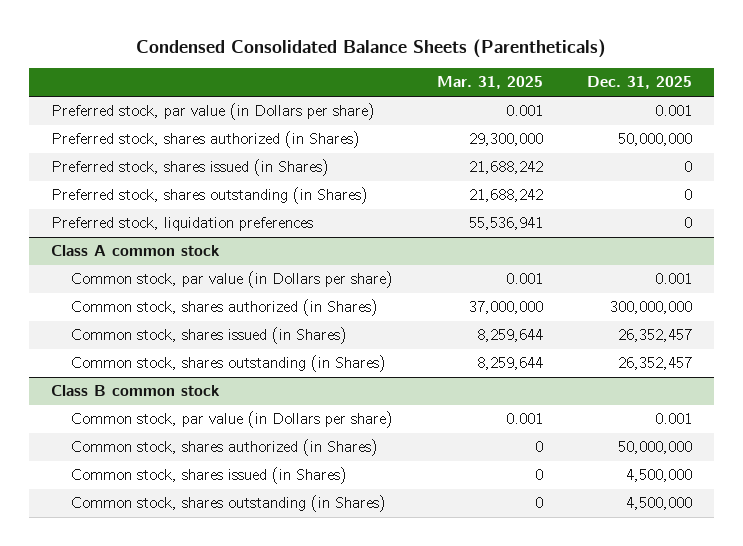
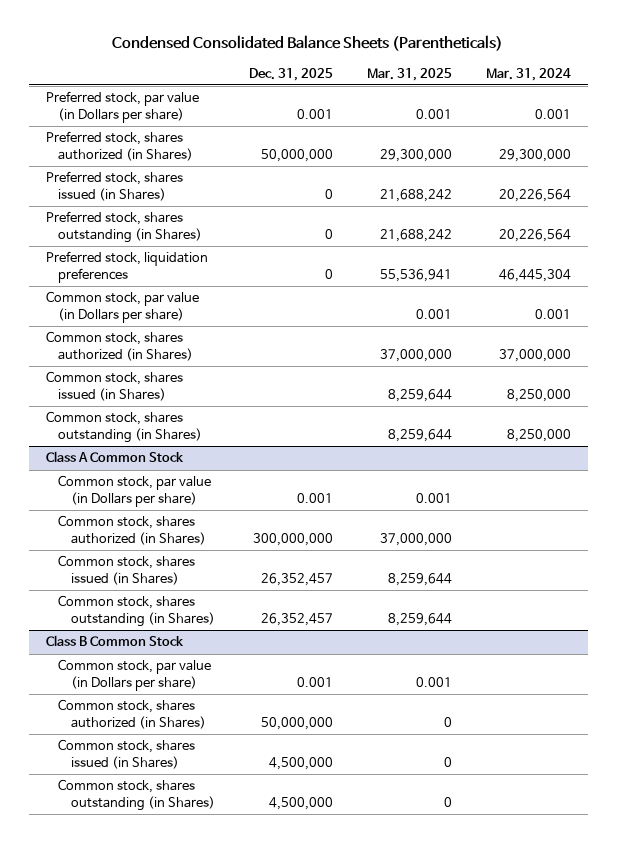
none -> [486,67,572,81] Mar. 31, 2024
none -> [45,291,199,323] Common stock, par value (in Dollars per share)
none -> [45,331,194,361] Common stock, shares authorized (in Shares)
none -> [45,371,183,401] Common stock, shares issued (in Shares)
none -> [45,411,203,443] Common stock, shares outstanding (in Shares)
[50,245,220,257] Class A common stock -> [45,451,184,463] Class A Common Stock
[50,385,220,397] Class B common stock -> [45,635,184,647] Class B Common Stock

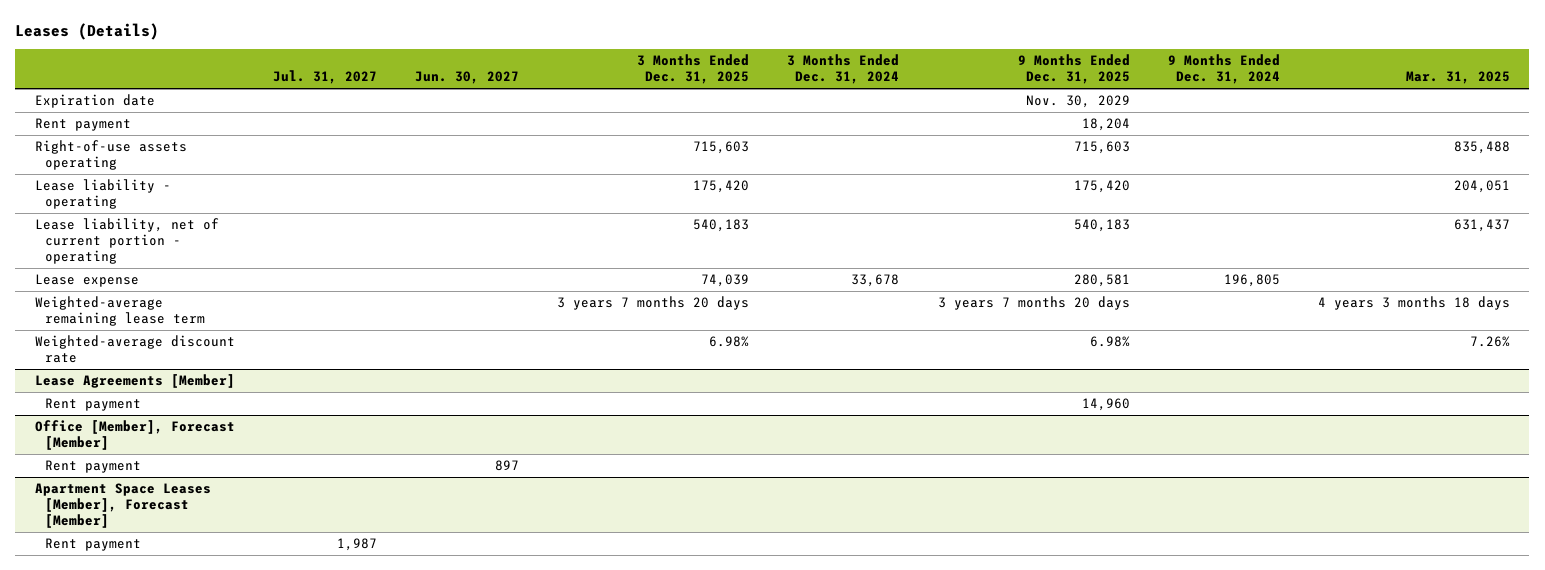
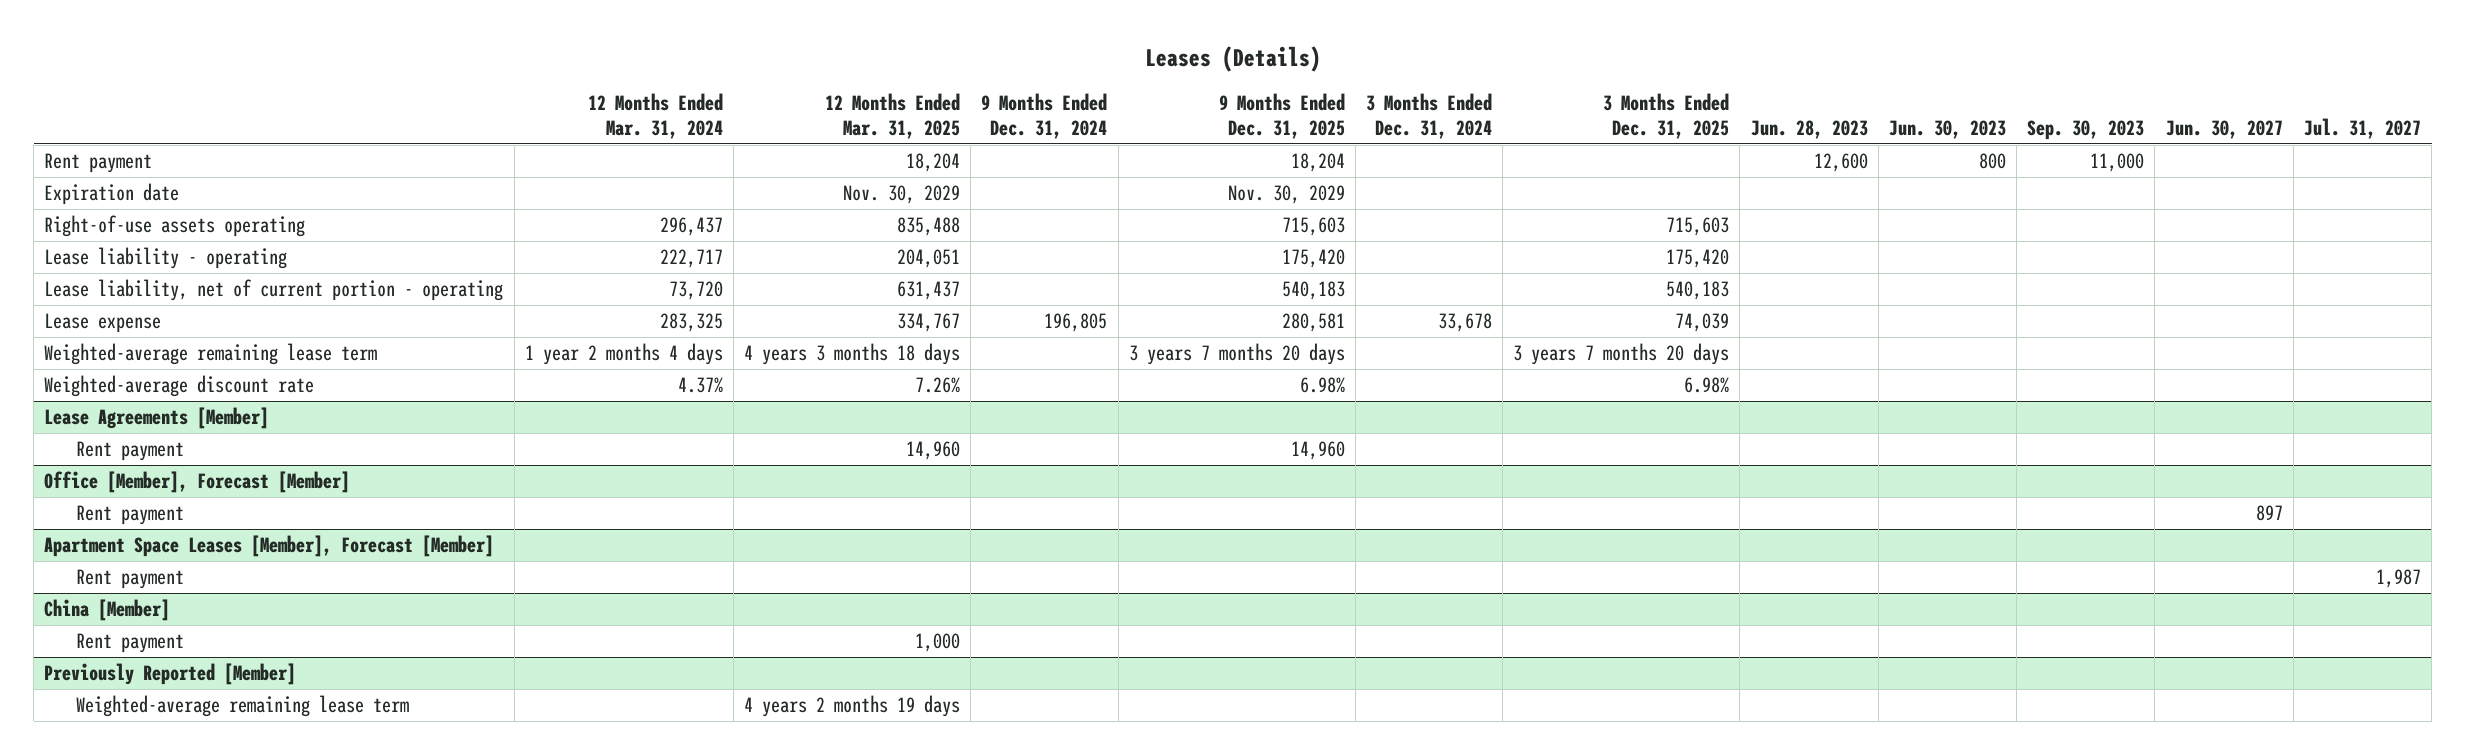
[1406,71,1511,85] Mar. 31, 2025 -> none
none -> [587,93,723,139] 12 Months Ended Mar. 31, 2024
none -> [825,93,961,139] 12 Months Ended Mar. 31, 2025
none -> [1750,119,1868,139] Jun. 28, 2023
none -> [1888,119,2006,139] Jun. 30, 2023
none -> [2027,119,2145,140] Sep. 30, 2023
[34,94,155,109] Expiration date -> [44,183,180,206] Expiration date
none -> [44,599,171,622] China [Member]
none -> [75,633,184,654] Rent payment
none -> [44,663,297,686] Previously Reported [Member]
none -> [75,695,409,718] Weighted-average remaining lease term

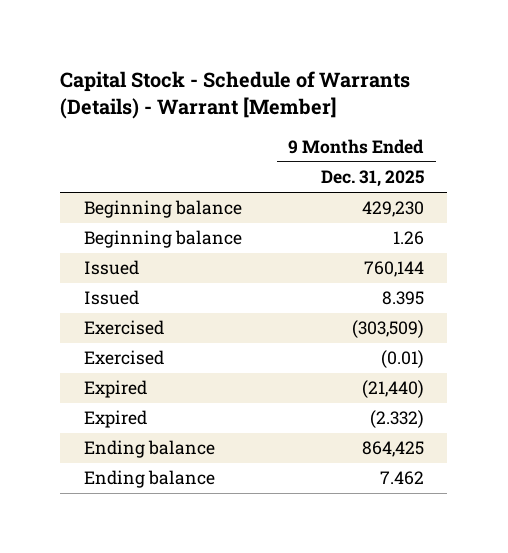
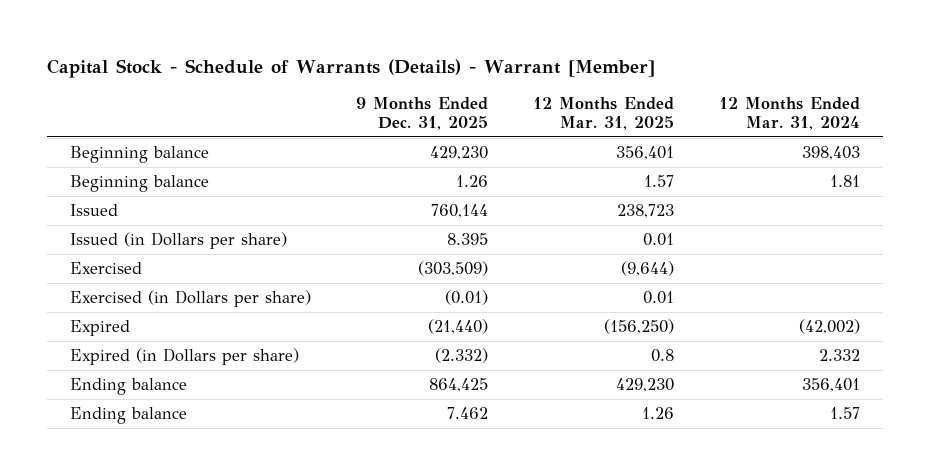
none -> [532,96,674,131] 12 Months Ended Mar. 31, 2025
none -> [719,96,861,131] 12 Months Ended Mar. 31, 2024
[83,290,139,306] Issued -> [69,231,287,249] Issued (in Dollars per share)
[83,350,164,366] Exercised -> [69,289,311,307] Exercised (in Dollars per share)
[83,410,147,429] Expired -> [69,347,299,365] Expired (in Dollars per share)

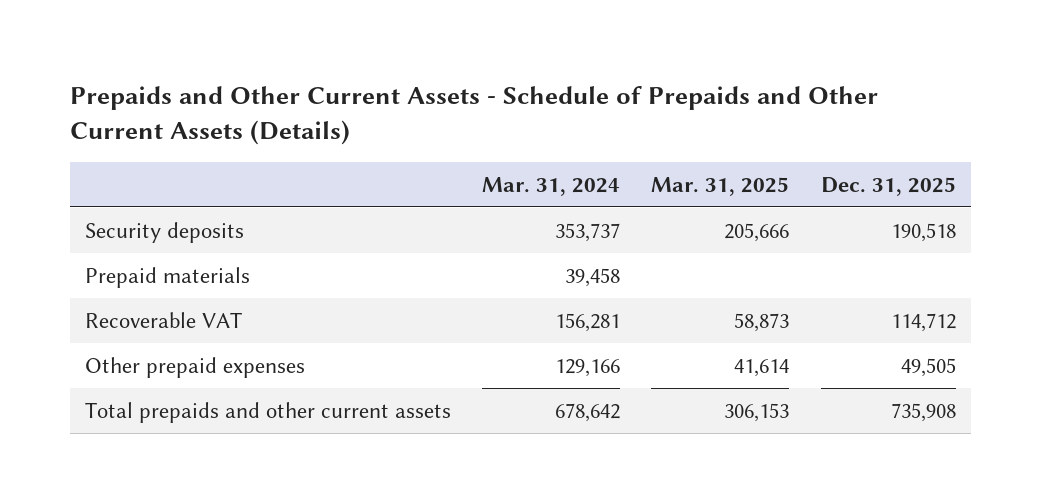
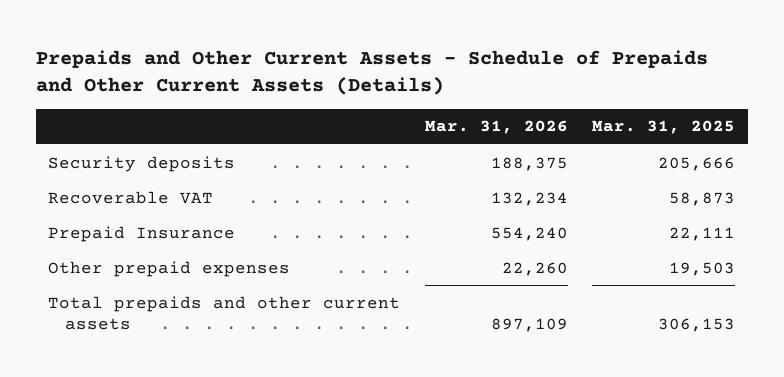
[482,176,621,196] Mar. 31, 2024 -> none
[820,176,956,196] Dec. 31, 2025 -> none
none -> [424,120,568,135] Mar. 31, 2026
[85,266,251,288] Prepaid materials -> none
none -> [48,225,236,242] Prepaid Insurance
[734,358,790,377] 41,614 -> [669,261,736,276] 19,503

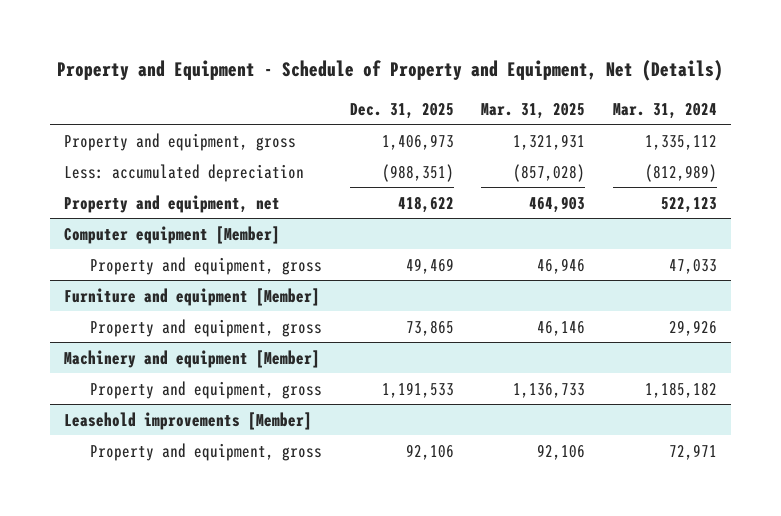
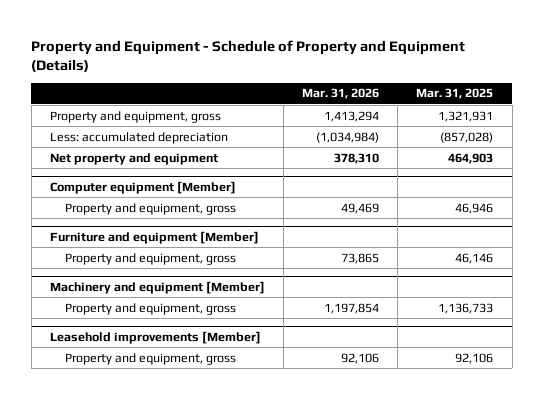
[57,60,724,82] Property and Equipment - Schedule of Property and Equipment, Net (Details) -> [31,39,466,73] Property and Equipment - Schedule of Property and Equipment (Details)
[349,102,454,119] Dec. 31, 2025 -> none
[612,102,717,119] Mar. 31, 2024 -> none
none -> [302,88,380,100] Mar. 31, 2026
[63,194,280,213] Property and equipment, net -> [49,152,218,165] Net property and equipment

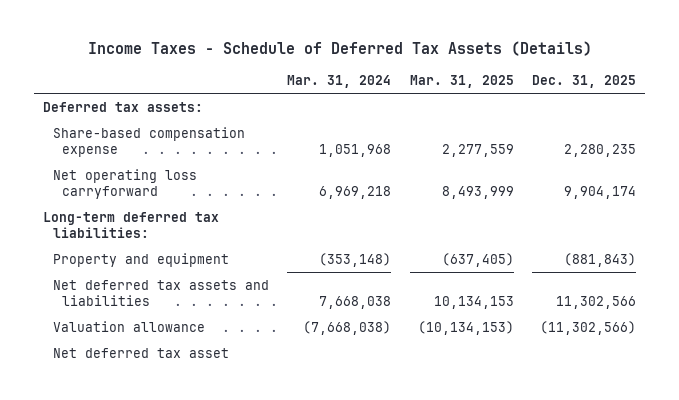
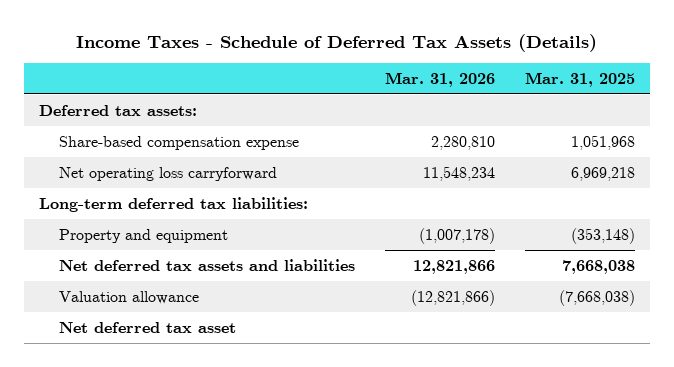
[287,74,392,88] Mar. 31, 2024 -> none
[532,74,637,88] Dec. 31, 2025 -> none
none -> [385,71,496,87] Mar. 31, 2026
[441,144,514,158] 2,277,559 -> [570,134,635,150] 1,051,968
[441,186,514,200] 8,493,999 -> [570,166,635,181] 6,969,218
[441,252,514,267] (637,405) -> [570,227,635,244] (353,148)
[433,296,514,310] 10,134,153 -> [561,259,635,274] 7,668,038
[417,320,514,335] (10,134,153) -> [558,289,635,306] (7,668,038)

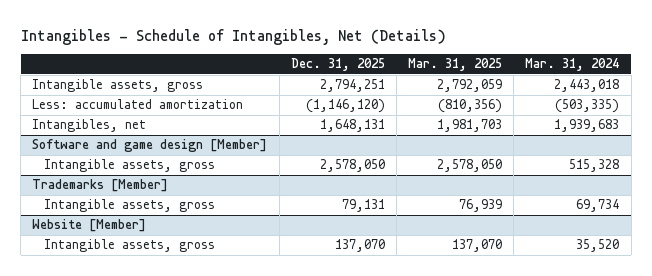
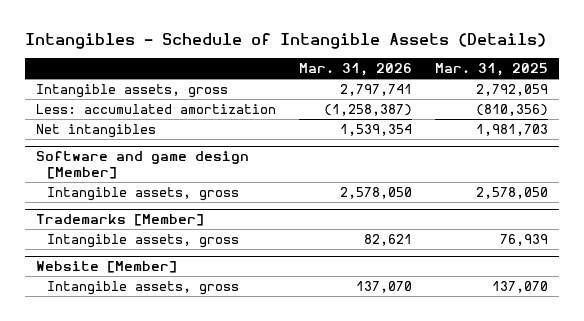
[20,28,446,45] Intangibles - Schedule of Intangibles, Net (Details) -> [25,33,547,50] Intangibles - Schedule of Intangible Assets (Details)
[290,58,385,72] Dec. 31, 2025 -> none
[525,58,620,72] Mar. 31, 2024 -> none
none -> [298,63,412,77] Mar. 31, 2026
[32,119,147,133] Intangibles, net -> [36,123,157,138] Net intangibles

